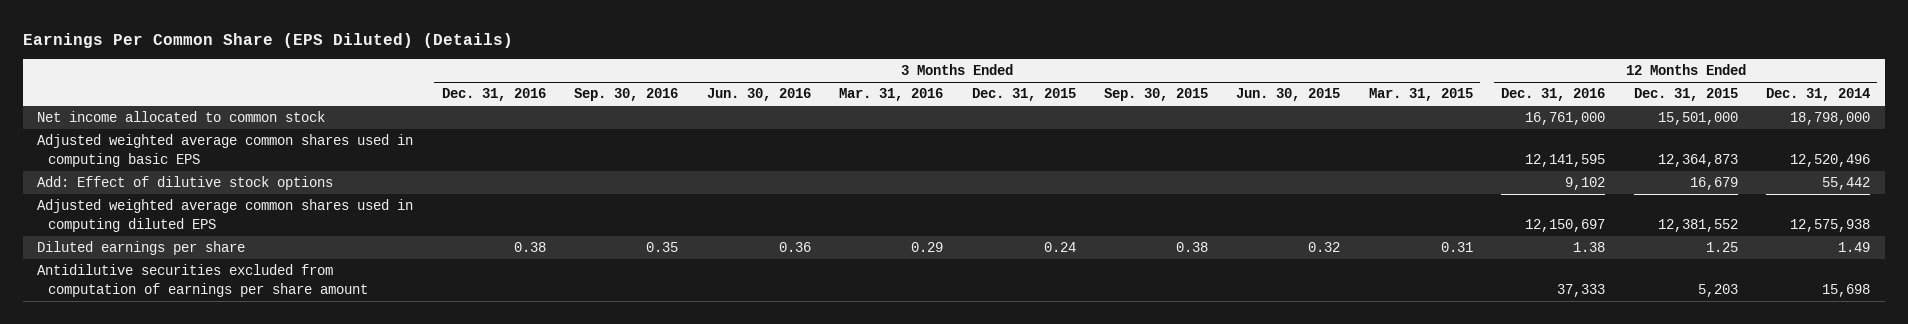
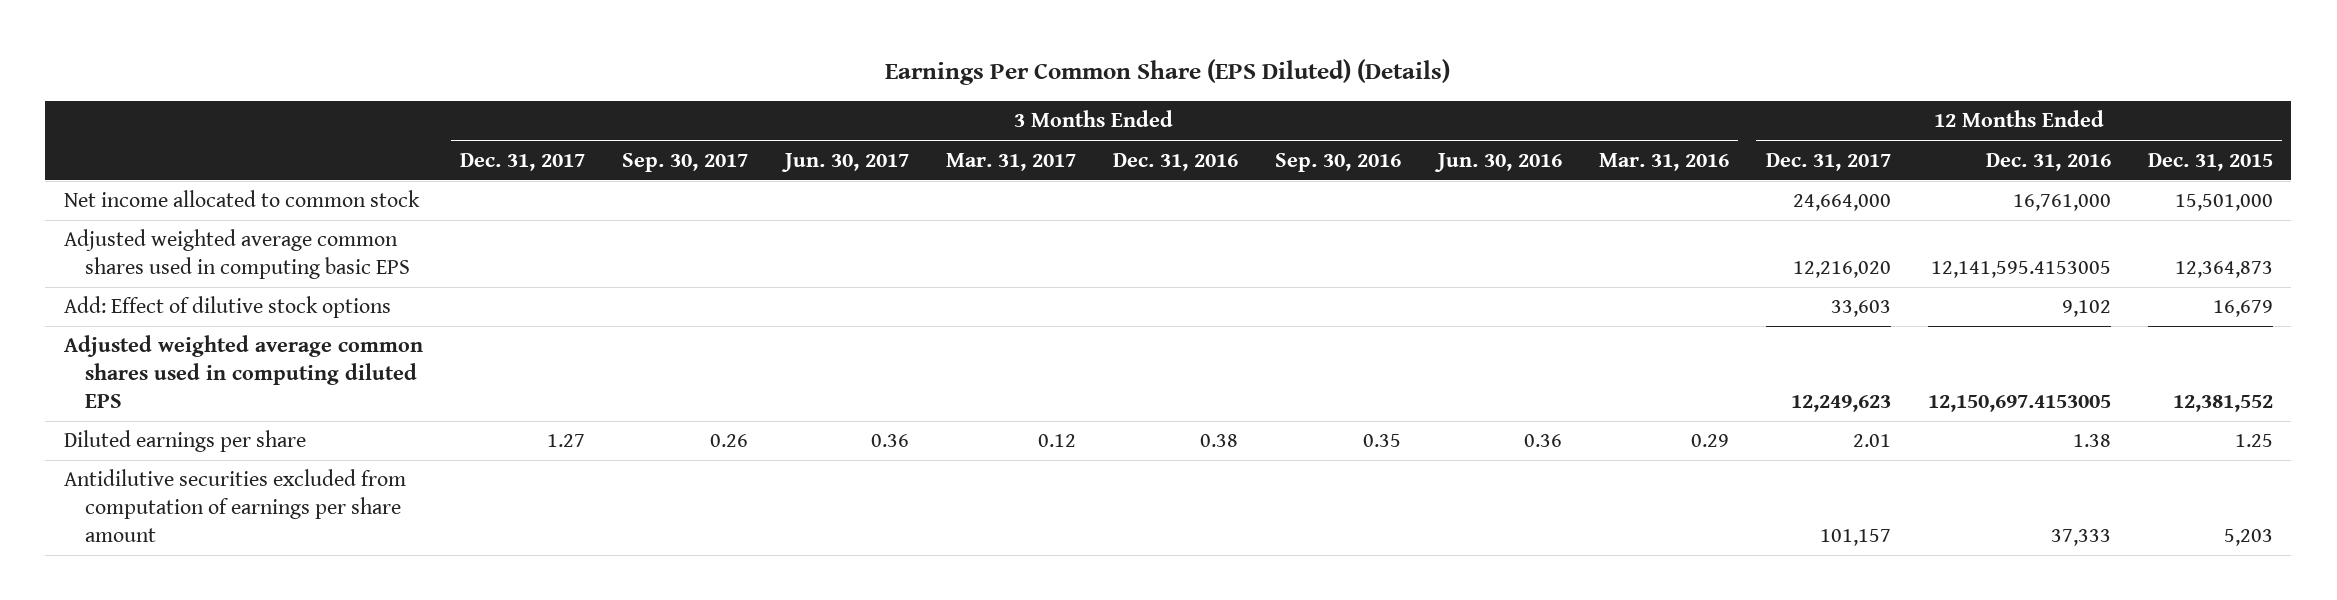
[971,88,1076,102] Dec. 31, 2015 -> none
[1103,88,1208,102] Sep. 30, 2015 -> none
[1236,88,1341,102] Jun. 30, 2015 -> none
[1368,88,1473,102] Mar. 31, 2015 -> none
[1766,88,1871,102] Dec. 31, 2014 -> none
none -> [459,152,585,171] Dec. 31, 2017
none -> [621,152,748,172] Sep. 30, 2017
none -> [780,152,909,172] Jun. 30, 2017
none -> [945,152,1076,171] Mar. 31, 2017
none -> [1765,152,1891,171] Dec. 31, 2017
[1525,153,1606,167] 12,141,595 -> [1930,261,2111,279] 12,141,595.4153005
[1525,218,1606,232] 12,150,697 -> [1927,395,2111,413] 12,150,697.4153005

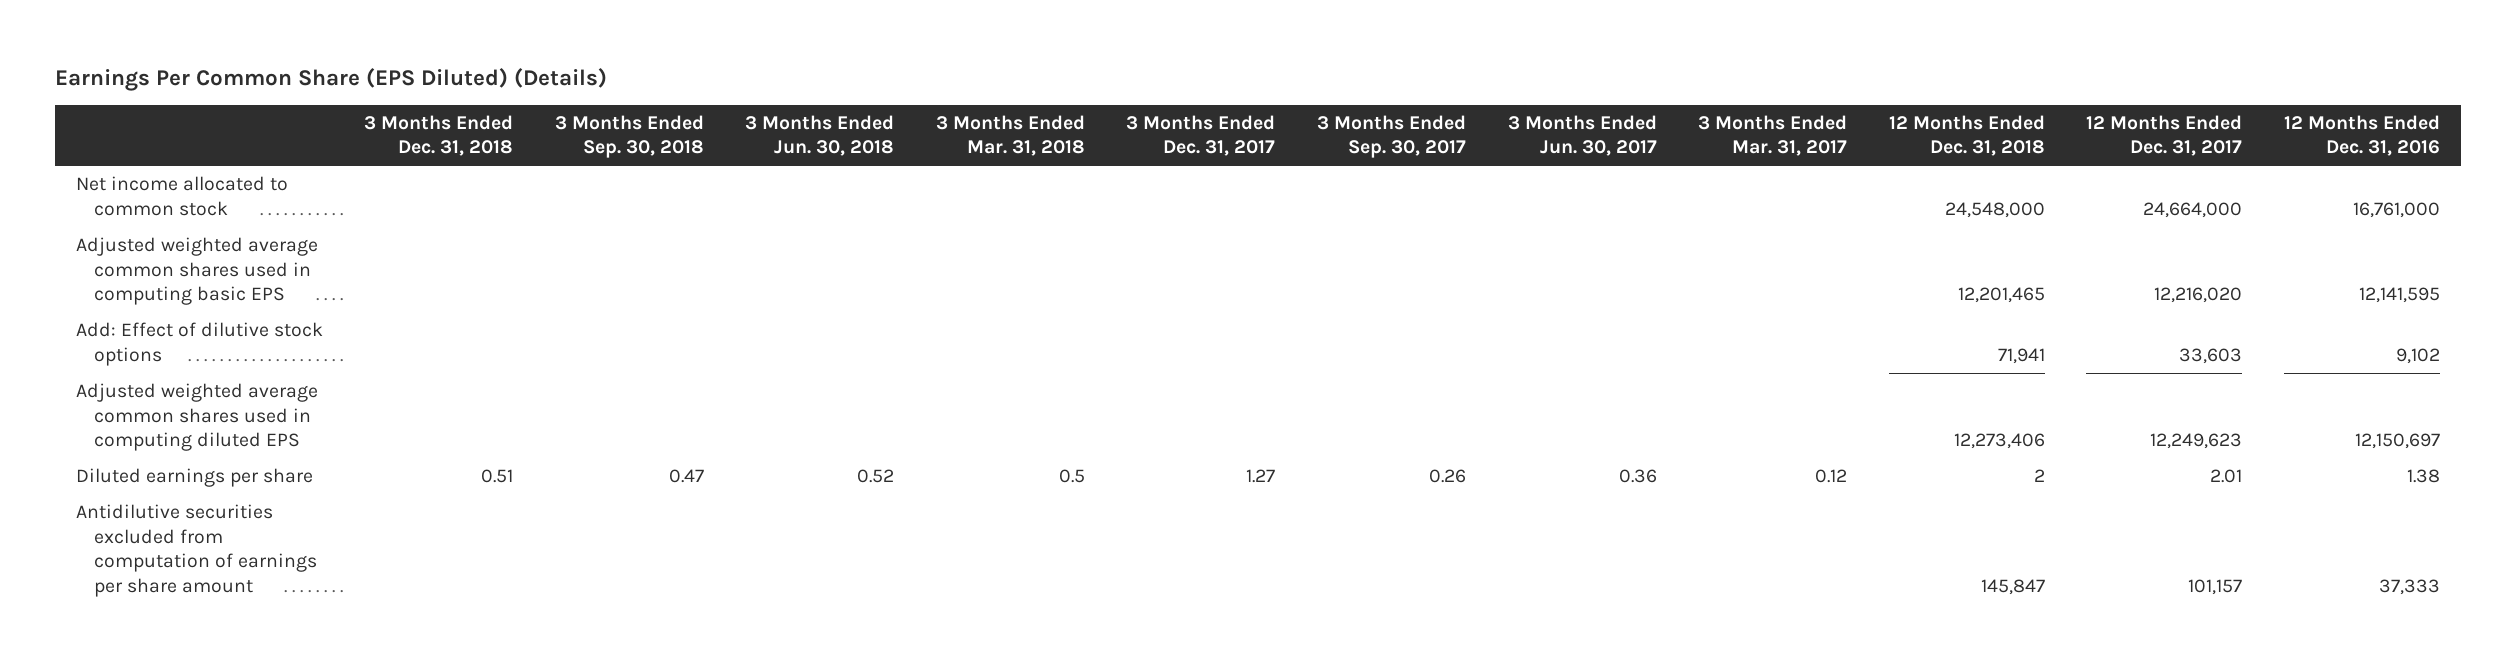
[1112,152,1238,171] Dec. 31, 2016 -> none
[1274,152,1401,172] Sep. 30, 2016 -> none
[1433,152,1562,172] Jun. 30, 2016 -> none
[1598,152,1729,171] Mar. 31, 2016 -> none
[2147,152,2273,171] Dec. 31, 2015 -> none
none -> [364,114,514,157] 3 Months Ended Dec. 31, 2018
none -> [554,114,704,159] 3 Months Ended Sep. 30, 2018
none -> [745,114,895,157] 3 Months Ended Jun. 30, 2018
none -> [935,114,1085,157] 3 Months Ended Mar. 31, 2018
none -> [1888,114,2045,157] 12 Months Ended Dec. 31, 2018
[1930,261,2111,279] 12,141,595.4153005 -> [2358,287,2440,304] 12,141,595
[1927,395,2111,413] 12,150,697.4153005 -> [2354,433,2440,450] 12,150,697

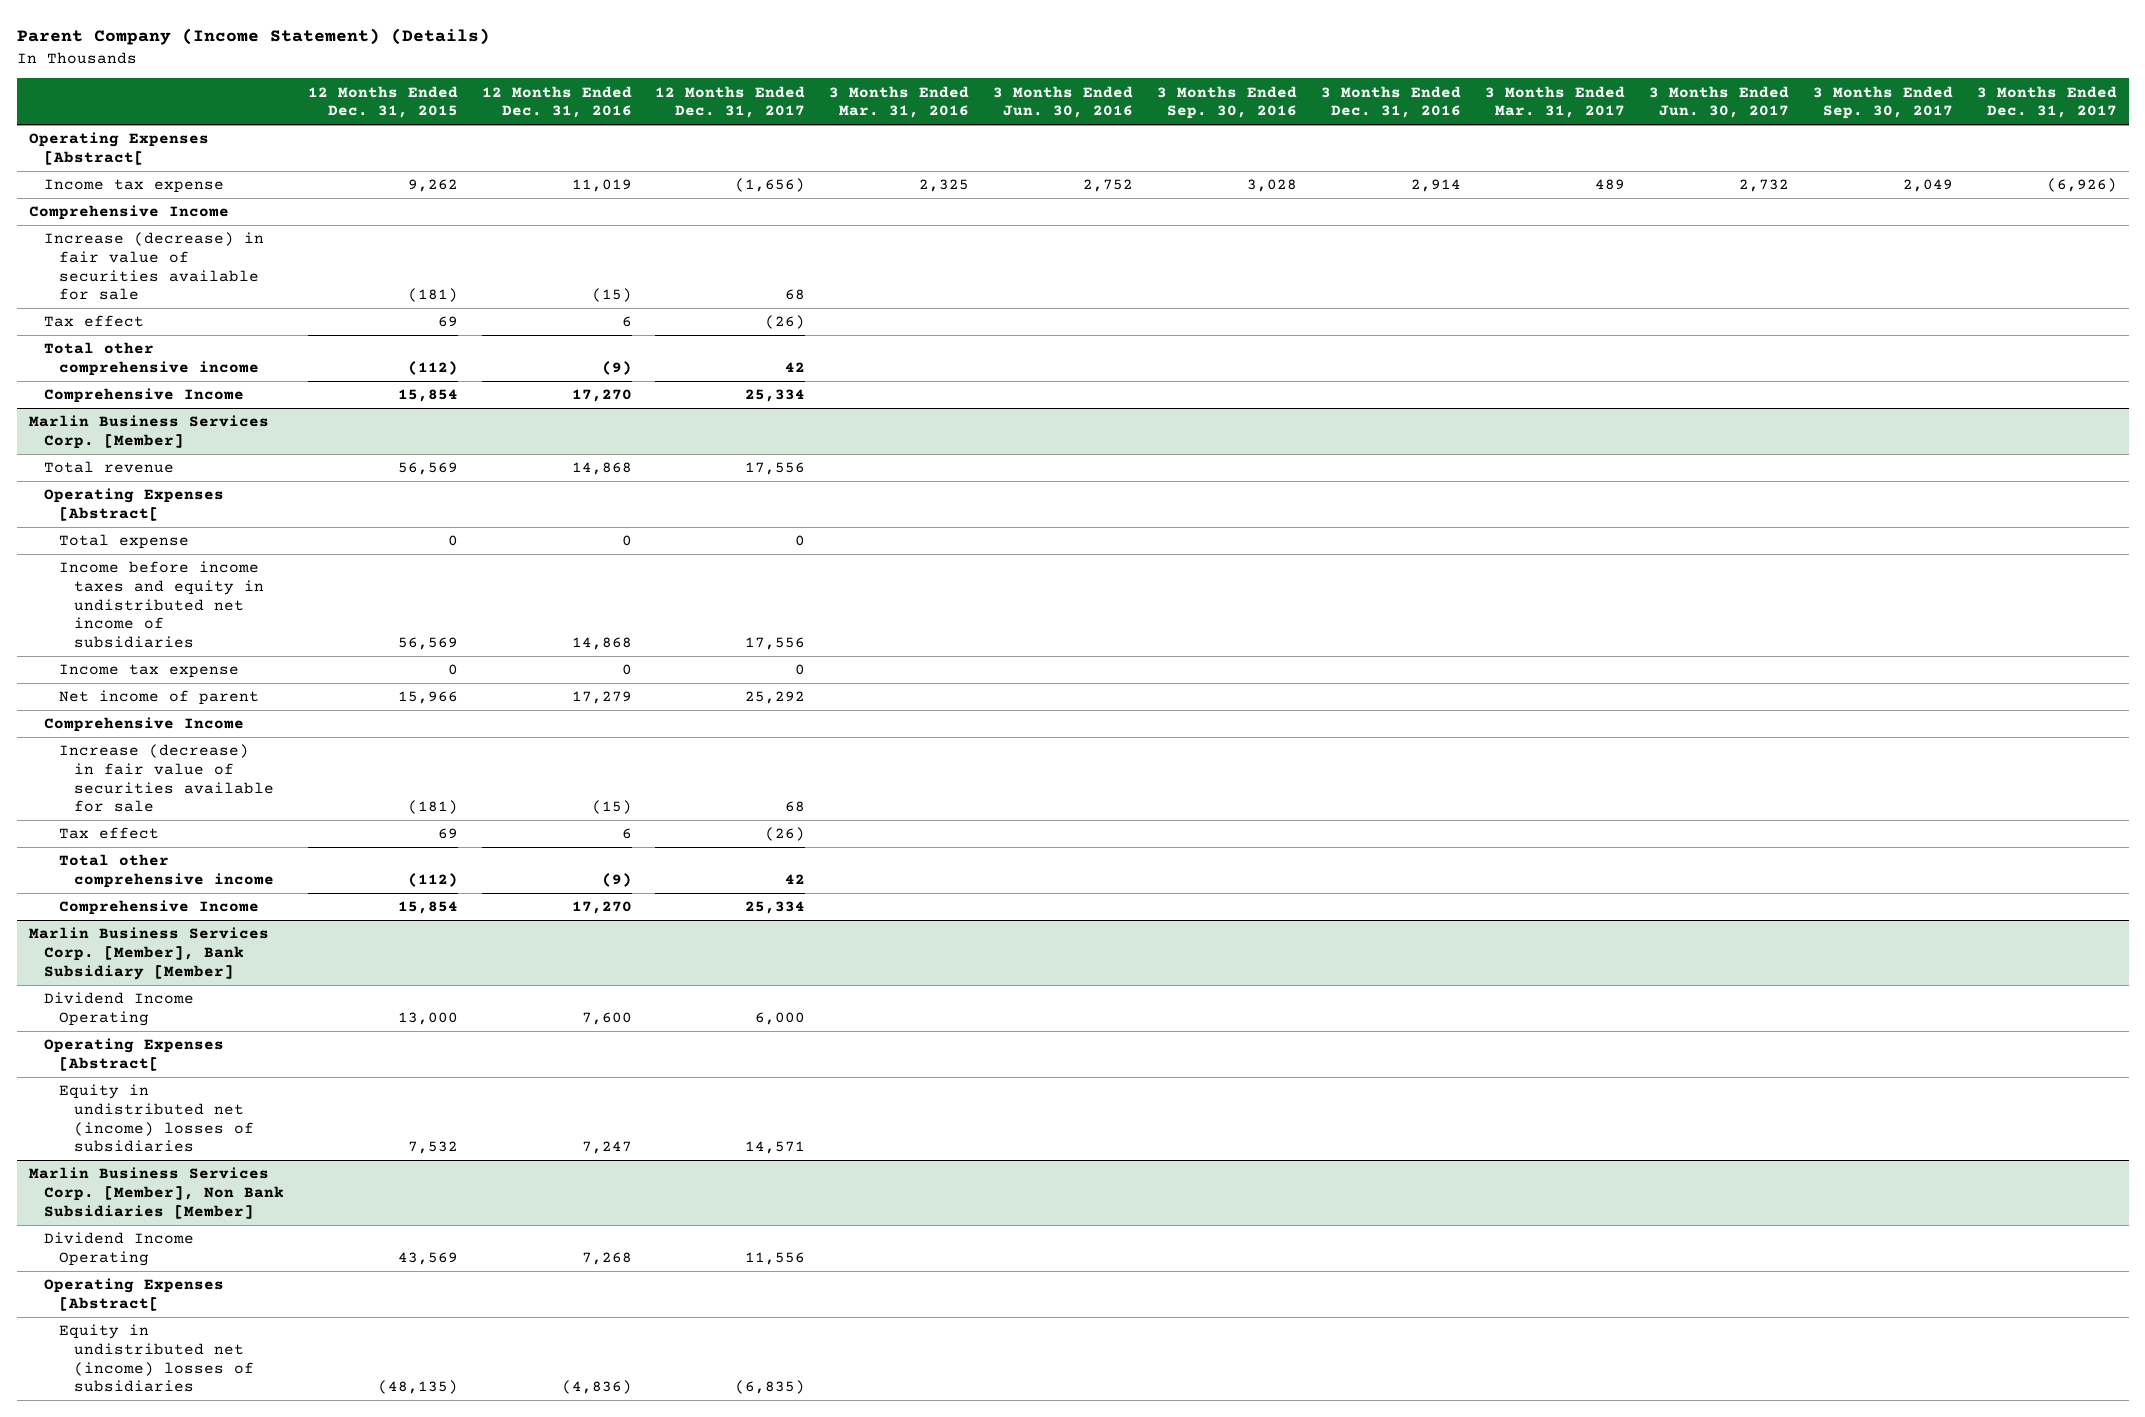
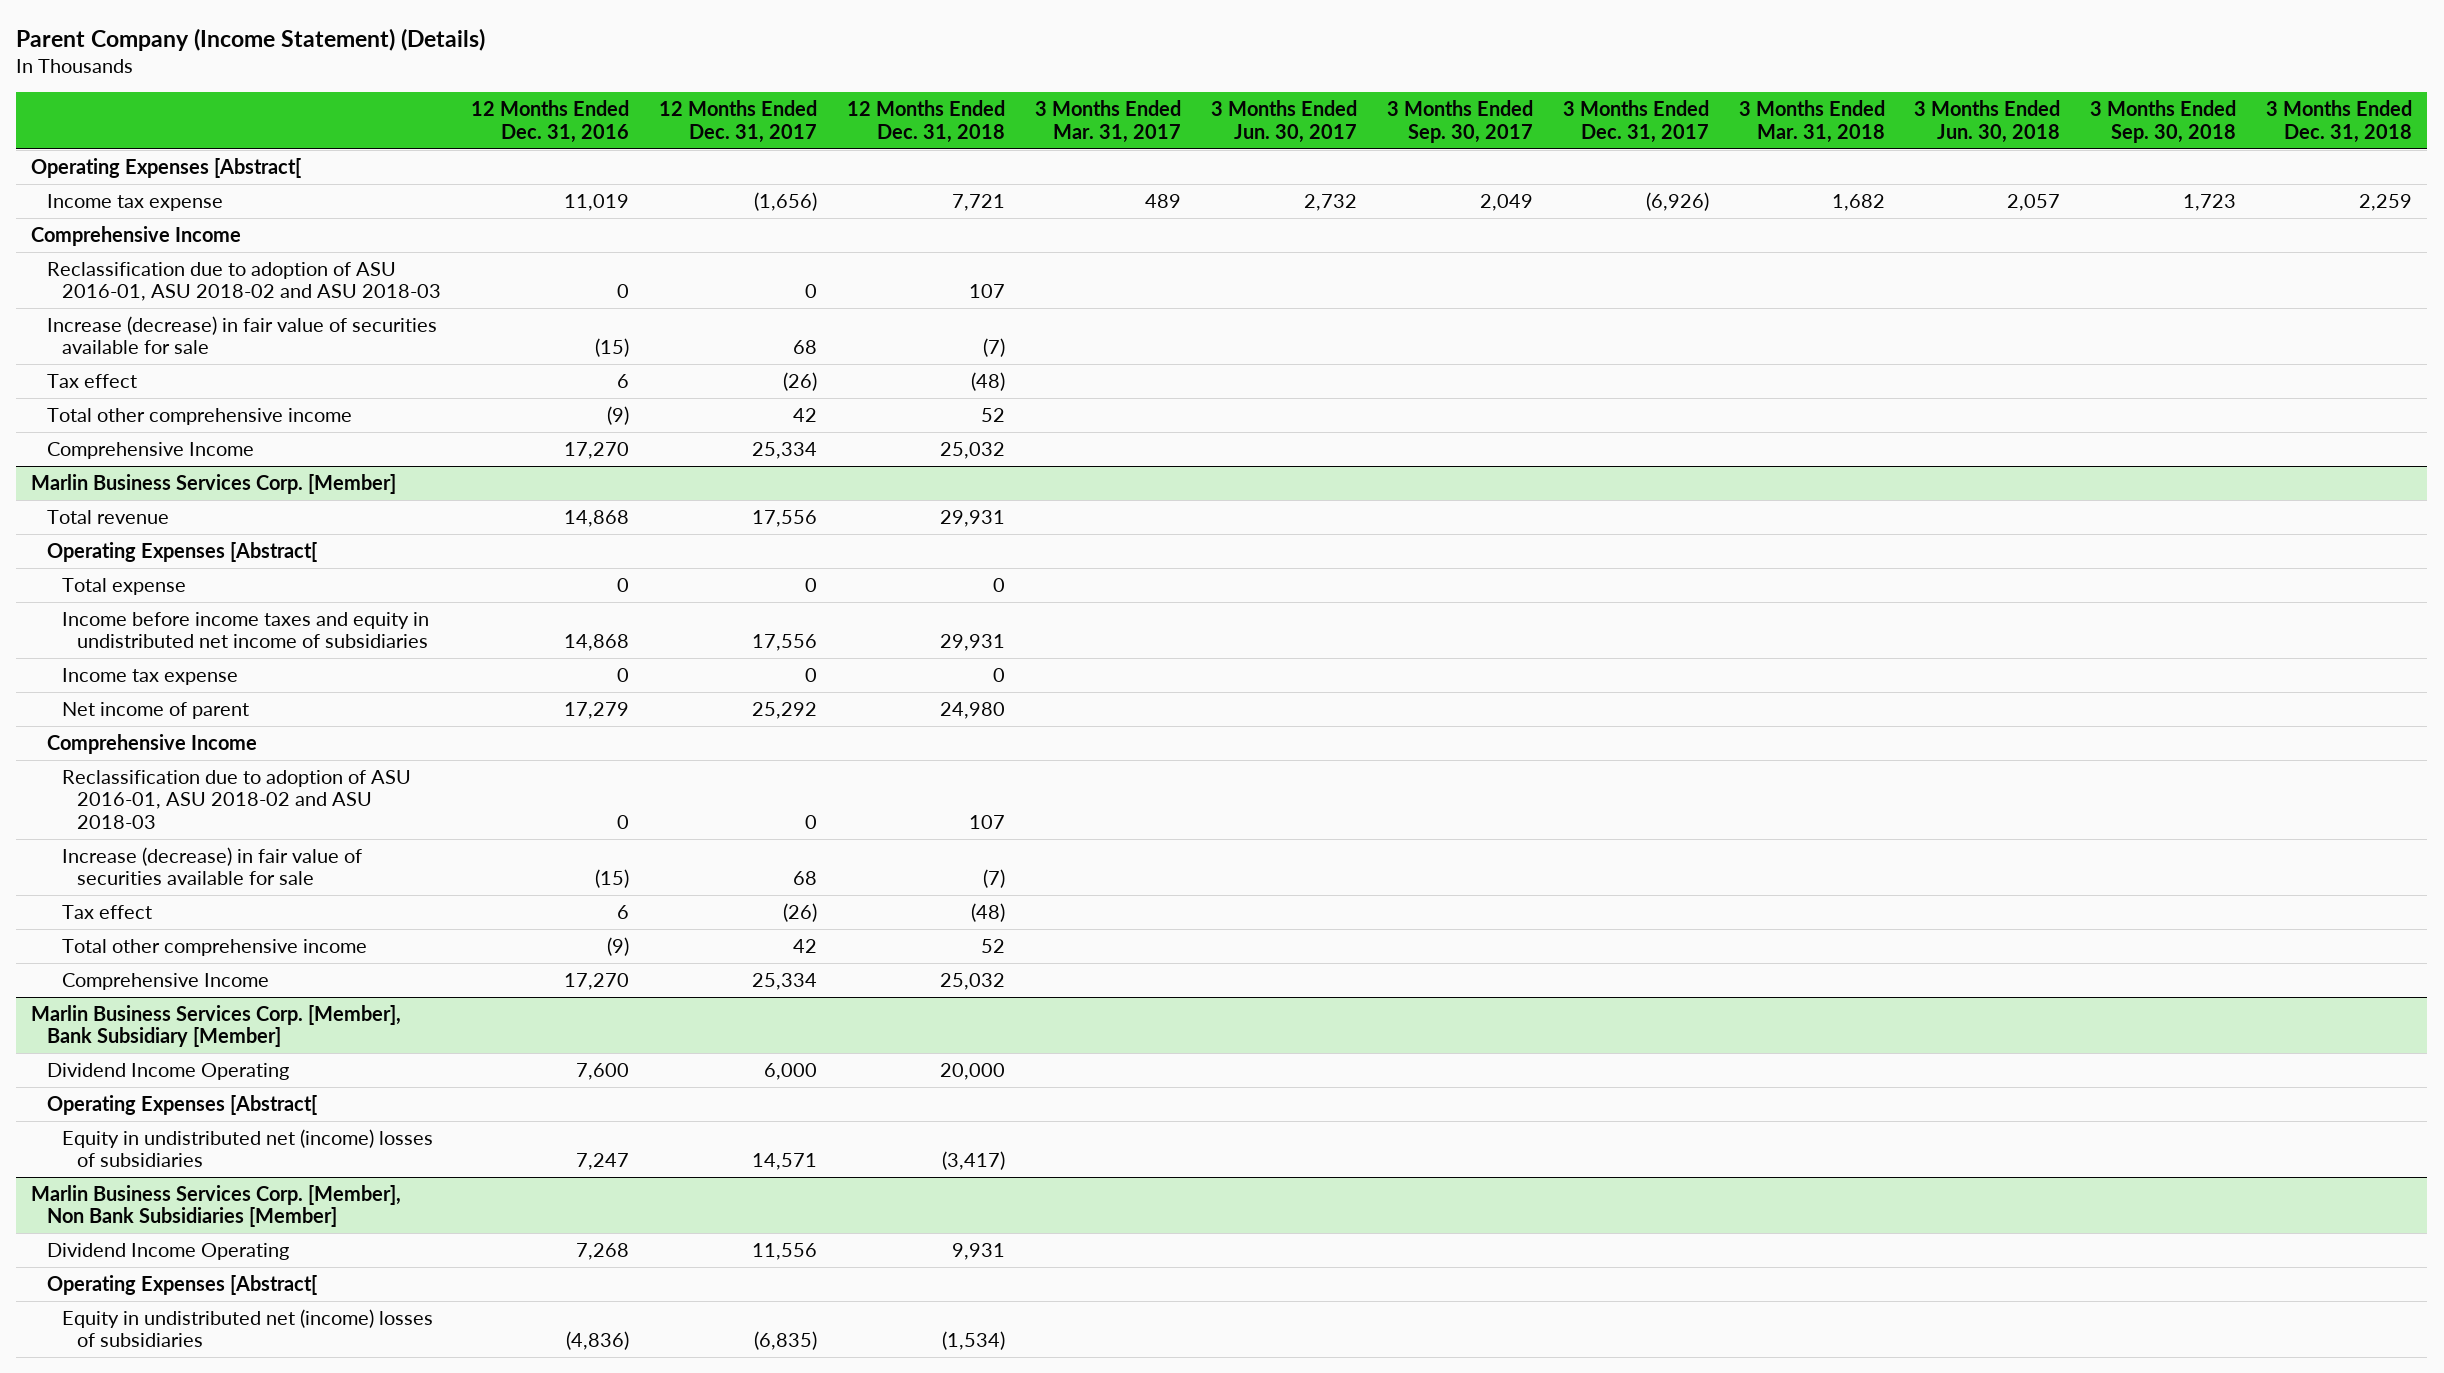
[307,85,458,119] 12 Months Ended Dec. 31, 2015 -> none
[829,85,970,119] 3 Months Ended Mar. 31, 2016 -> none
[993,85,1134,119] 3 Months Ended Jun. 30, 2016 -> none
[1157,85,1298,120] 3 Months Ended Sep. 30, 2016 -> none
[1321,85,1462,119] 3 Months Ended Dec. 31, 2016 -> none
none -> [846,100,1005,143] 12 Months Ended Dec. 31, 2018
none -> [1738,100,1885,143] 3 Months Ended Mar. 31, 2018
none -> [1914,100,2061,143] 3 Months Ended Jun. 30, 2018
none -> [2090,100,2237,143] 3 Months Ended Sep. 30, 2018
none -> [2266,100,2413,143] 3 Months Ended Dec. 31, 2018
none -> [46,261,441,302] Reclassification due to adoption of ASU 2016-01, ASU 2018-02 and ASU 2018-03
none -> [61,769,411,830] Reclassification due to adoption of ASU 2016-01, ASU 2018-02 and ASU 2018-03

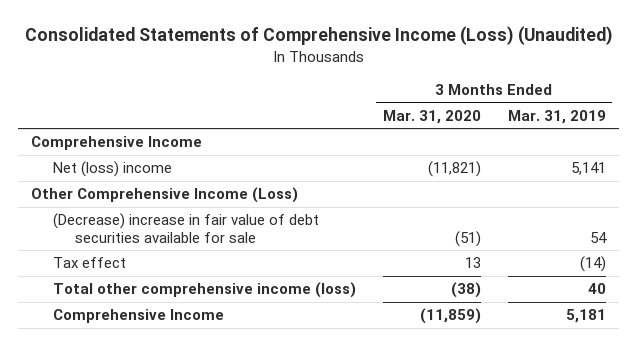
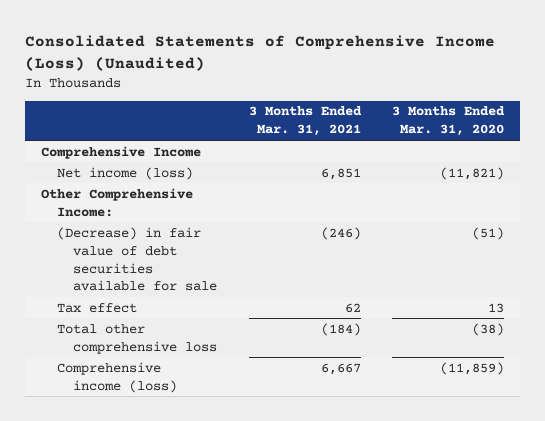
[507,109,606,124] Mar. 31, 2019 -> none
none -> [248,106,362,137] 3 Months Ended Mar. 31, 2021
[52,161,172,178] Net (loss) income -> [56,166,193,180] Net income (loss)
[31,187,299,204] Other Comprehensive Income (Loss) -> [40,187,193,217] Other Comprehensive Income:
[52,213,319,243] (Decrease) increase in fair value of debt securities available for sale -> [56,226,217,292] (Decrease) in fair value of debt securities available for sale
[52,282,356,299] Total other comprehensive income (loss) -> [56,323,217,354] Total other comprehensive loss
[52,309,224,324] Comprehensive Income -> [56,361,177,393] Comprehensive income (loss)

